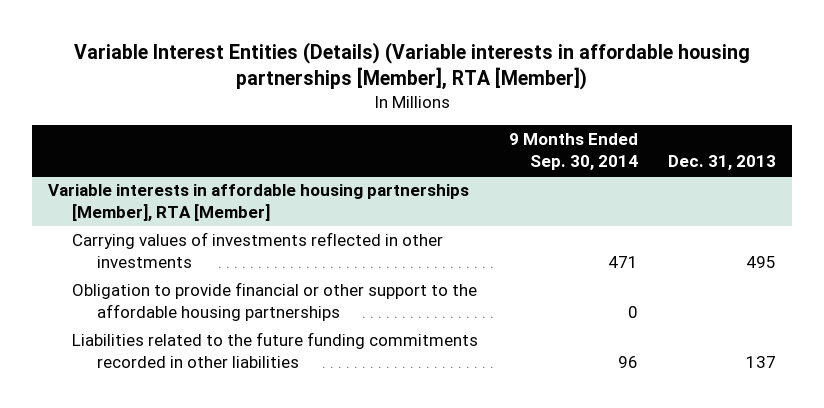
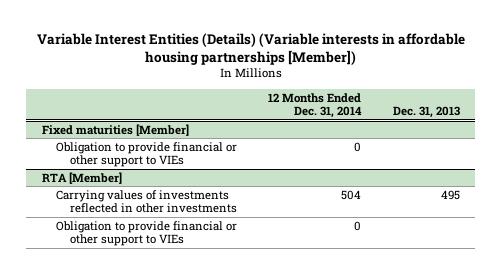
[73,41,750,91] Variable Interest Entities (Details) (Variable interests in affordable housing partnerships [Member], RTA [Member]) -> [36,32,465,65] Variable Interest Entities (Details) (Variable interests in affordable housing partnerships [Member])
[508,133,638,171] 9 Months Ended Sep. 30, 2014 -> none
none -> [268,92,363,119] 12 Months Ended Dec. 31, 2014
none -> [41,123,189,136] Fixed maturities [Member]
none -> [55,141,237,168] Obligation to provide financial or other support to VIEs
[47,184,469,221] Variable interests in affordable housing partnerships [Member], RTA [Member] -> [41,171,122,184] RTA [Member]
[72,332,479,368] Liabilities related to the future funding commitments recorded in other liabilities -> none
[72,282,478,321] Obligation to provide financial or other support to the affordable housing partnerships -> [55,220,237,247] Obligation to provide financial or other support to VIEs

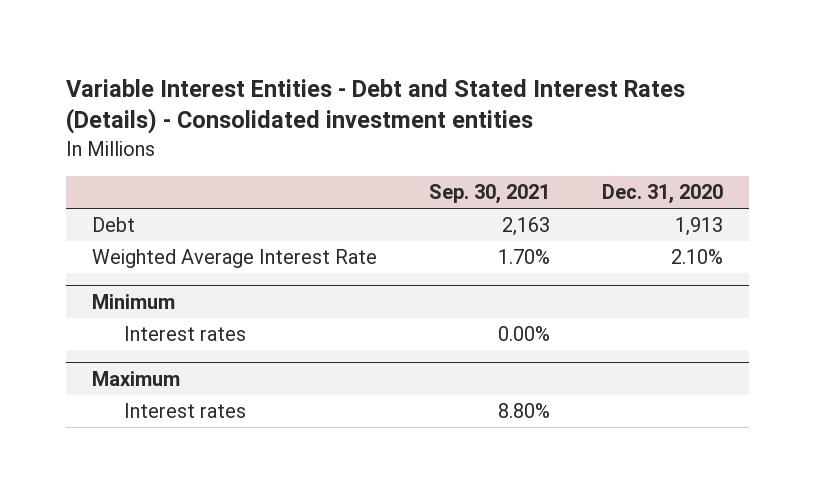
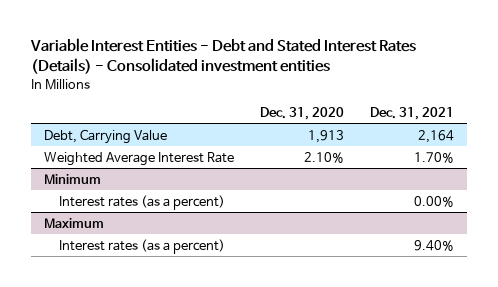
[428,184,550,205] Sep. 30, 2021 -> none
none -> [369,107,454,121] Dec. 31, 2021
[91,217,135,233] Debt -> [44,128,168,144] Debt, Carrying Value
[123,326,246,342] Interest rates -> [58,194,225,210] Interest rates (as a percent)
[123,403,246,419] Interest rates -> [58,238,225,254] Interest rates (as a percent)

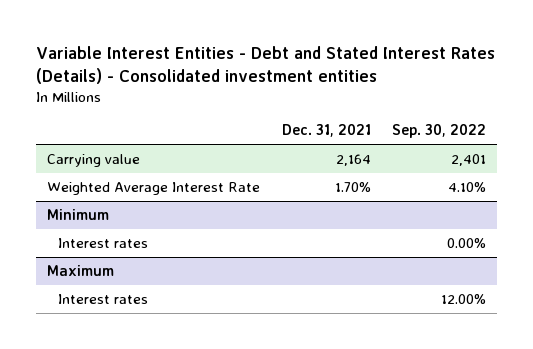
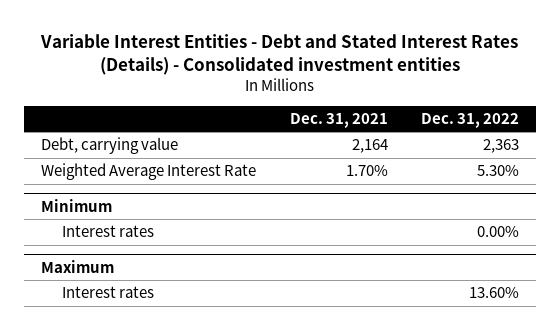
[392,124,487,139] Sep. 30, 2022 -> none
none -> [421,113,520,129] Dec. 31, 2022
[46,154,140,168] Carrying value -> [41,137,179,155] Debt, carrying value

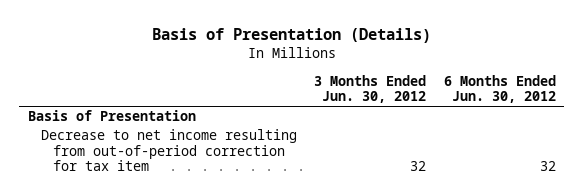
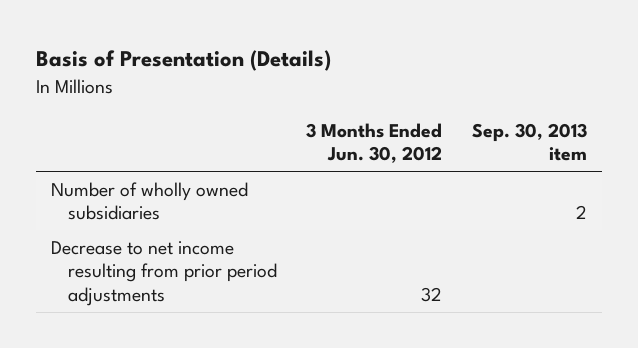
[443,74,556,104] 6 Months Ended Jun. 30, 2012 -> none
none -> [471,122,587,162] Sep. 30, 2013 item
[28,110,197,122] Basis of Presentation -> none
none -> [50,182,248,221] Number of wholly owned subsidiaries
[40,129,297,172] Decrease to net income resulting from out-of-period correction for tax item -> [50,241,277,306] Decrease to net income resulting from prior period adjustments

